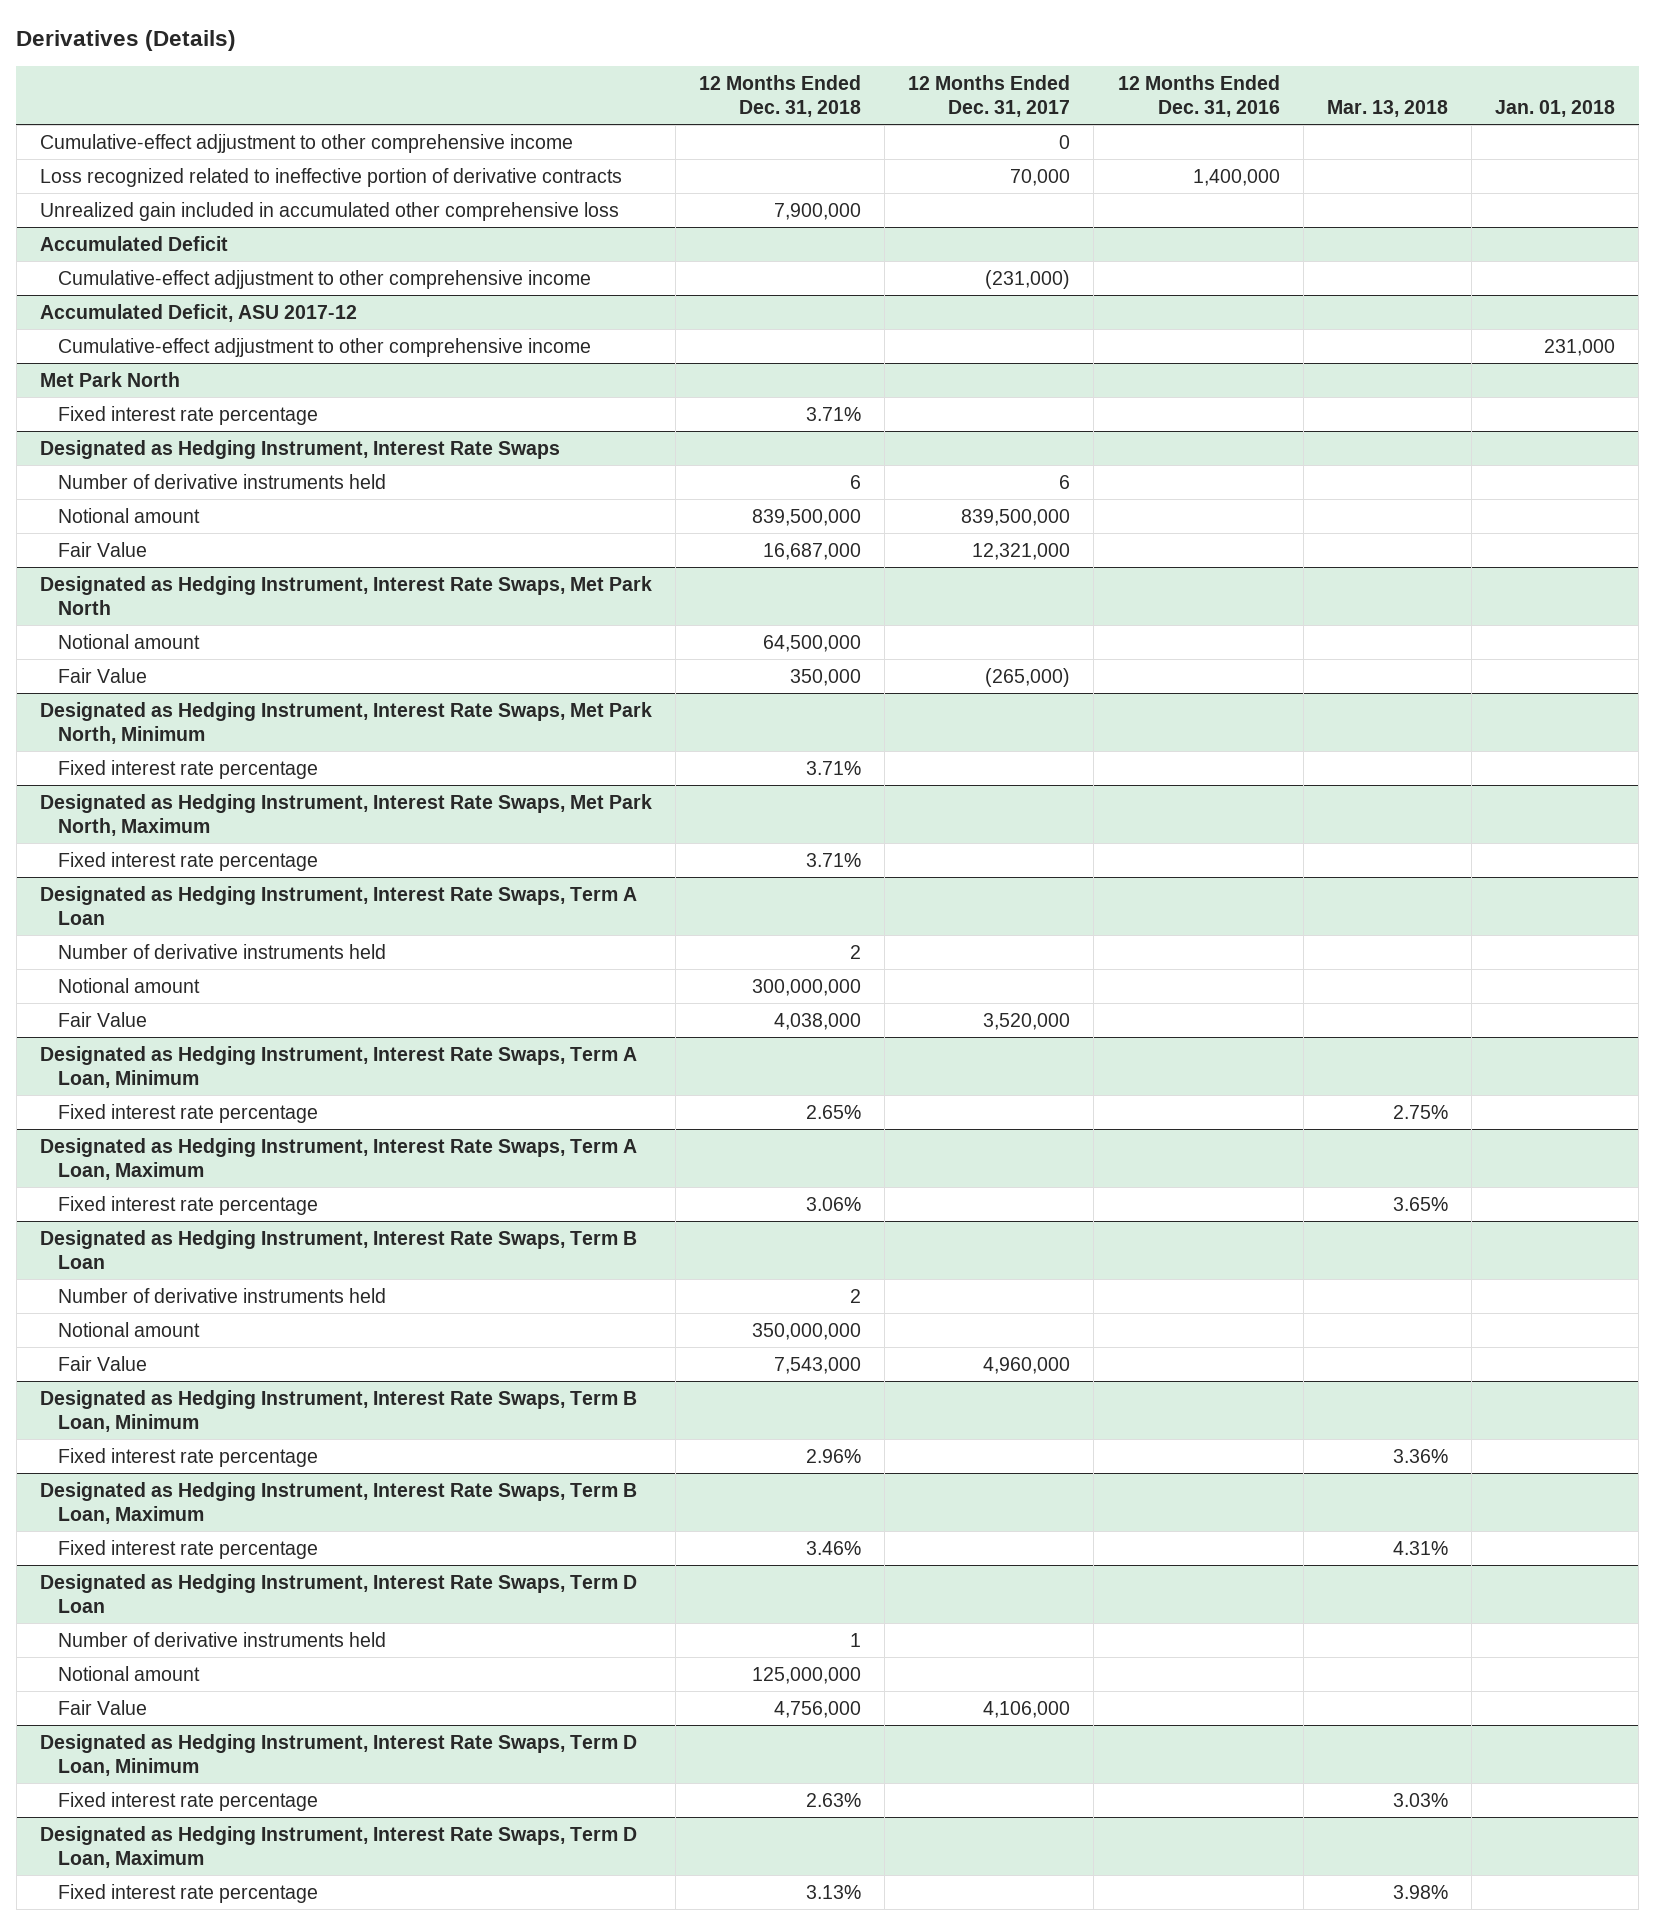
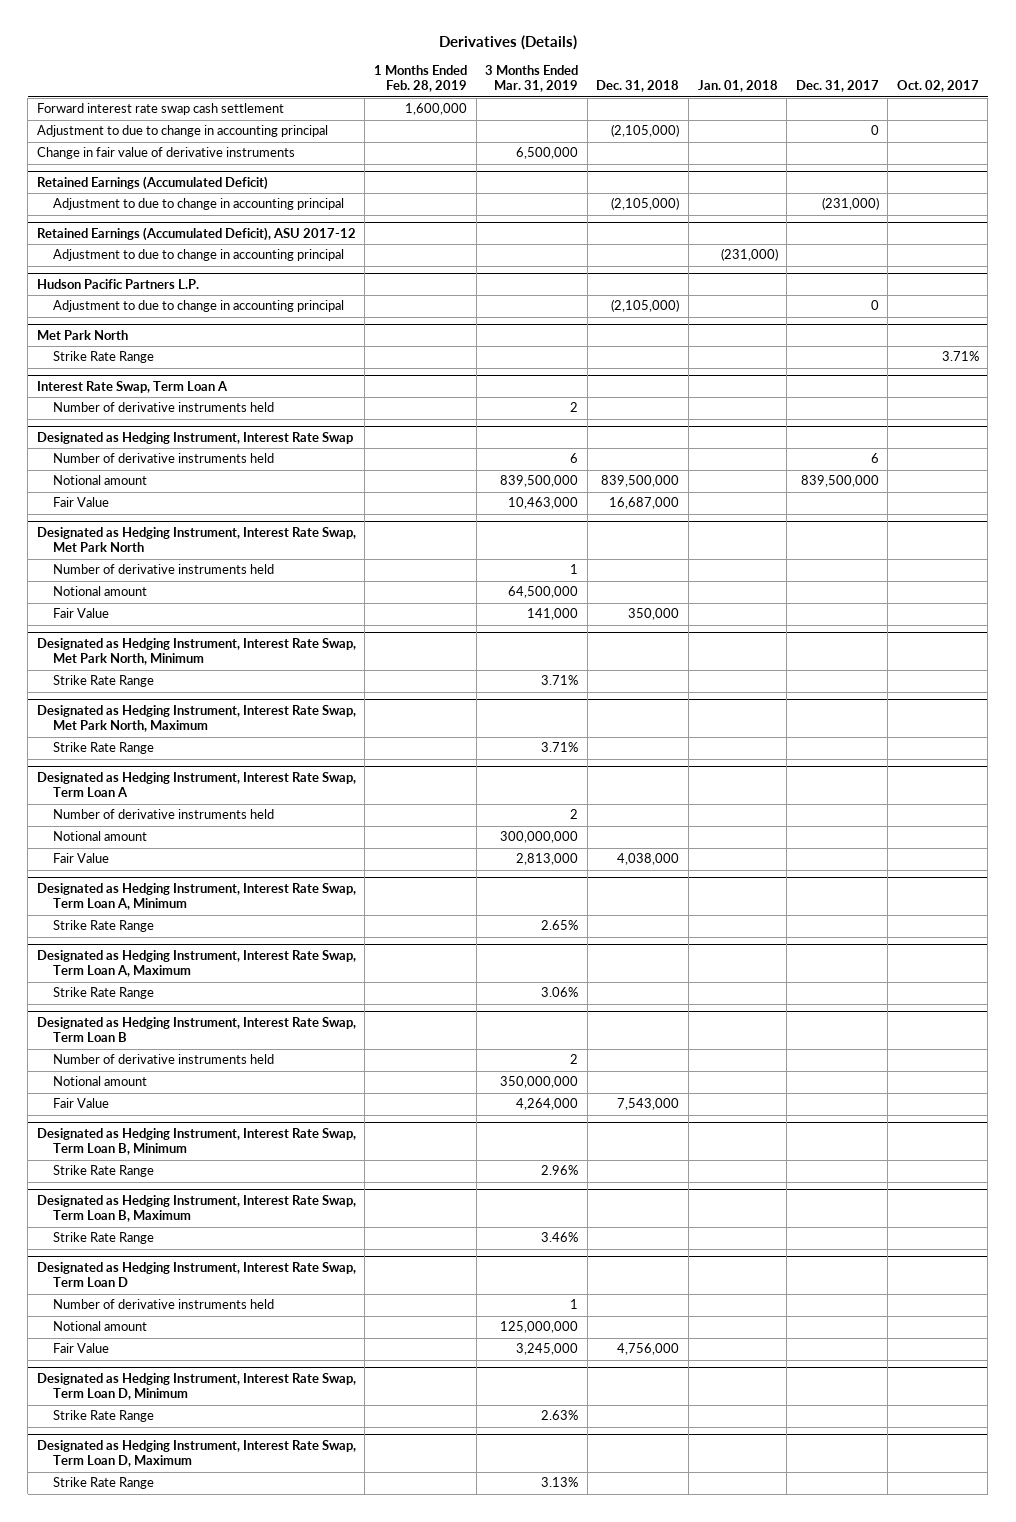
[699,74,862,118] 12 Months Ended Dec. 31, 2018 -> none
[908,74,1071,118] 12 Months Ended Dec. 31, 2017 -> none
[1117,74,1280,118] 12 Months Ended Dec. 31, 2016 -> none
[1326,100,1448,118] Mar. 13, 2018 -> none
none -> [374,64,468,93] 1 Months Ended Feb. 28, 2019
none -> [485,64,579,93] 3 Months Ended Mar. 31, 2019
none -> [596,80,680,93] Dec. 31, 2018
none -> [795,80,879,93] Dec. 31, 2017
none -> [896,80,979,93] Oct. 02, 2017
[39,167,622,187] Loss recognized related to ineffective portion of derivative contracts -> none
[58,337,592,357] Cumulative-effect adjjustment to other comprehensive income -> none
none -> [36,103,284,116] Forward interest rate swap cash settlement
[39,133,573,153] Cumulative-effect adjjustment to other comprehensive income -> [36,125,328,138] Adjustment to due to change in accounting principal
[39,201,619,221] Unrealized gain included in accumulated other comprehensive loss -> [36,147,295,160] Change in fair value of derivative instruments
[39,235,228,251] Accumulated Deficit -> [36,176,268,191] Retained Earnings (Accumulated Deficit)
[58,269,592,289] Cumulative-effect adjjustment to other comprehensive income -> [52,198,344,211] Adjustment to due to change in accounting principal
[39,303,357,322] Accumulated Deficit, ASU 2017-12 -> [36,227,356,242] Retained Earnings (Accumulated Deficit), ASU 2017-12
none -> [52,249,344,262] Adjustment to due to change in accounting principal
none -> [36,279,199,290] Hudson Pacific Partners L.P.
none -> [52,300,344,313] Adjustment to due to change in accounting principal
[58,405,319,425] Fixed interest rate percentage -> [52,351,154,364] Strike Rate Range
none -> [36,381,228,394] Interest Rate Swap, Term Loan A
none -> [52,402,274,413] Number of derivative instruments held
[39,439,560,459] Designated as Hedging Instrument, Interest Rate Swaps -> [36,432,353,445] Designated as Hedging Instrument, Interest Rate Swap
[39,575,652,616] Designated as Hedging Instrument, Interest Rate Swaps, Met Park North -> [36,527,356,553] Designated as Hedging Instrument, Interest Rate Swap, Met Park North
none -> [52,564,274,575] Number of derivative instruments held
[39,701,652,745] Designated as Hedging Instrument, Interest Rate Swaps, Met Park North, Minimum -> [36,638,356,666] Designated as Hedging Instrument, Interest Rate Swap, Met Park North, Minimum
[58,759,319,779] Fixed interest rate percentage -> [52,675,154,688] Strike Rate Range
[39,793,652,837] Designated as Hedging Instrument, Interest Rate Swaps, Met Park North, Maximum -> [36,705,356,733] Designated as Hedging Instrument, Interest Rate Swap, Met Park North, Maximum
[58,851,319,871] Fixed interest rate percentage -> [52,742,154,755] Strike Rate Range
[39,885,637,926] Designated as Hedging Instrument, Interest Rate Swaps, Term A Loan -> [36,772,356,798] Designated as Hedging Instrument, Interest Rate Swap, Term Loan A
[39,1045,637,1089] Designated as Hedging Instrument, Interest Rate Swaps, Term A Loan, Minimum -> [36,883,356,911] Designated as Hedging Instrument, Interest Rate Swap, Term Loan A, Minimum
[58,1103,319,1123] Fixed interest rate percentage -> [52,920,154,933] Strike Rate Range
[39,1137,637,1181] Designated as Hedging Instrument, Interest Rate Swaps, Term A Loan, Maximum -> [36,950,356,978] Designated as Hedging Instrument, Interest Rate Swap, Term Loan A, Maximum
[58,1195,319,1215] Fixed interest rate percentage -> [52,987,154,1000] Strike Rate Range
[39,1229,637,1270] Designated as Hedging Instrument, Interest Rate Swaps, Term B Loan -> [36,1017,356,1043] Designated as Hedging Instrument, Interest Rate Swap, Term Loan B
[39,1389,637,1433] Designated as Hedging Instrument, Interest Rate Swaps, Term B Loan, Minimum -> [36,1128,356,1156] Designated as Hedging Instrument, Interest Rate Swap, Term Loan B, Minimum
[58,1447,319,1467] Fixed interest rate percentage -> [52,1165,154,1178] Strike Rate Range
[39,1481,637,1525] Designated as Hedging Instrument, Interest Rate Swaps, Term B Loan, Maximum -> [36,1195,356,1223] Designated as Hedging Instrument, Interest Rate Swap, Term Loan B, Maximum
[58,1539,319,1559] Fixed interest rate percentage -> [52,1232,154,1245] Strike Rate Range
[39,1573,637,1614] Designated as Hedging Instrument, Interest Rate Swaps, Term D Loan -> [36,1262,356,1288] Designated as Hedging Instrument, Interest Rate Swap, Term Loan D
[39,1733,637,1777] Designated as Hedging Instrument, Interest Rate Swaps, Term D Loan, Minimum -> [36,1373,356,1401] Designated as Hedging Instrument, Interest Rate Swap, Term Loan D, Minimum
[58,1791,319,1811] Fixed interest rate percentage -> [52,1410,154,1423] Strike Rate Range
[39,1825,637,1869] Designated as Hedging Instrument, Interest Rate Swaps, Term D Loan, Maximum -> [36,1440,356,1468] Designated as Hedging Instrument, Interest Rate Swap, Term Loan D, Maximum
[58,1883,319,1903] Fixed interest rate percentage -> [52,1477,154,1490] Strike Rate Range

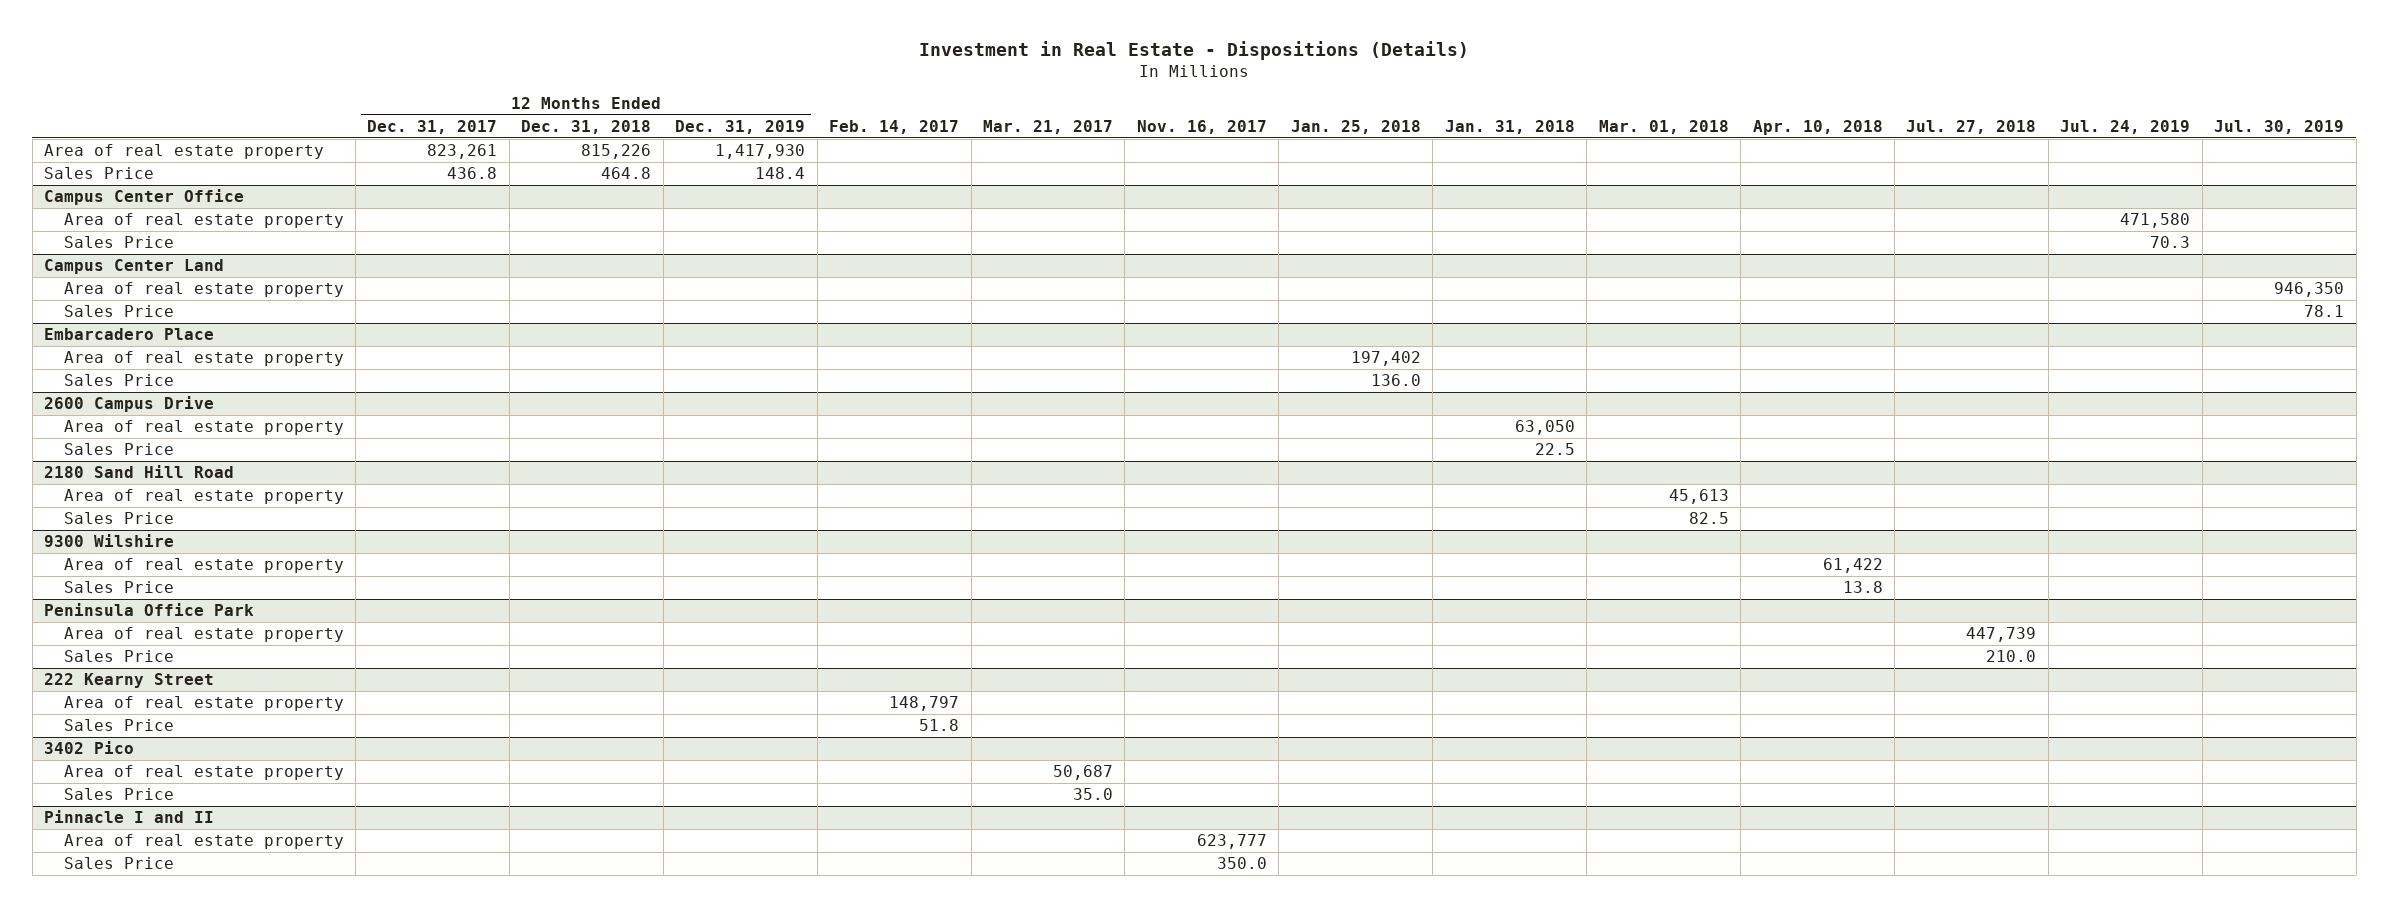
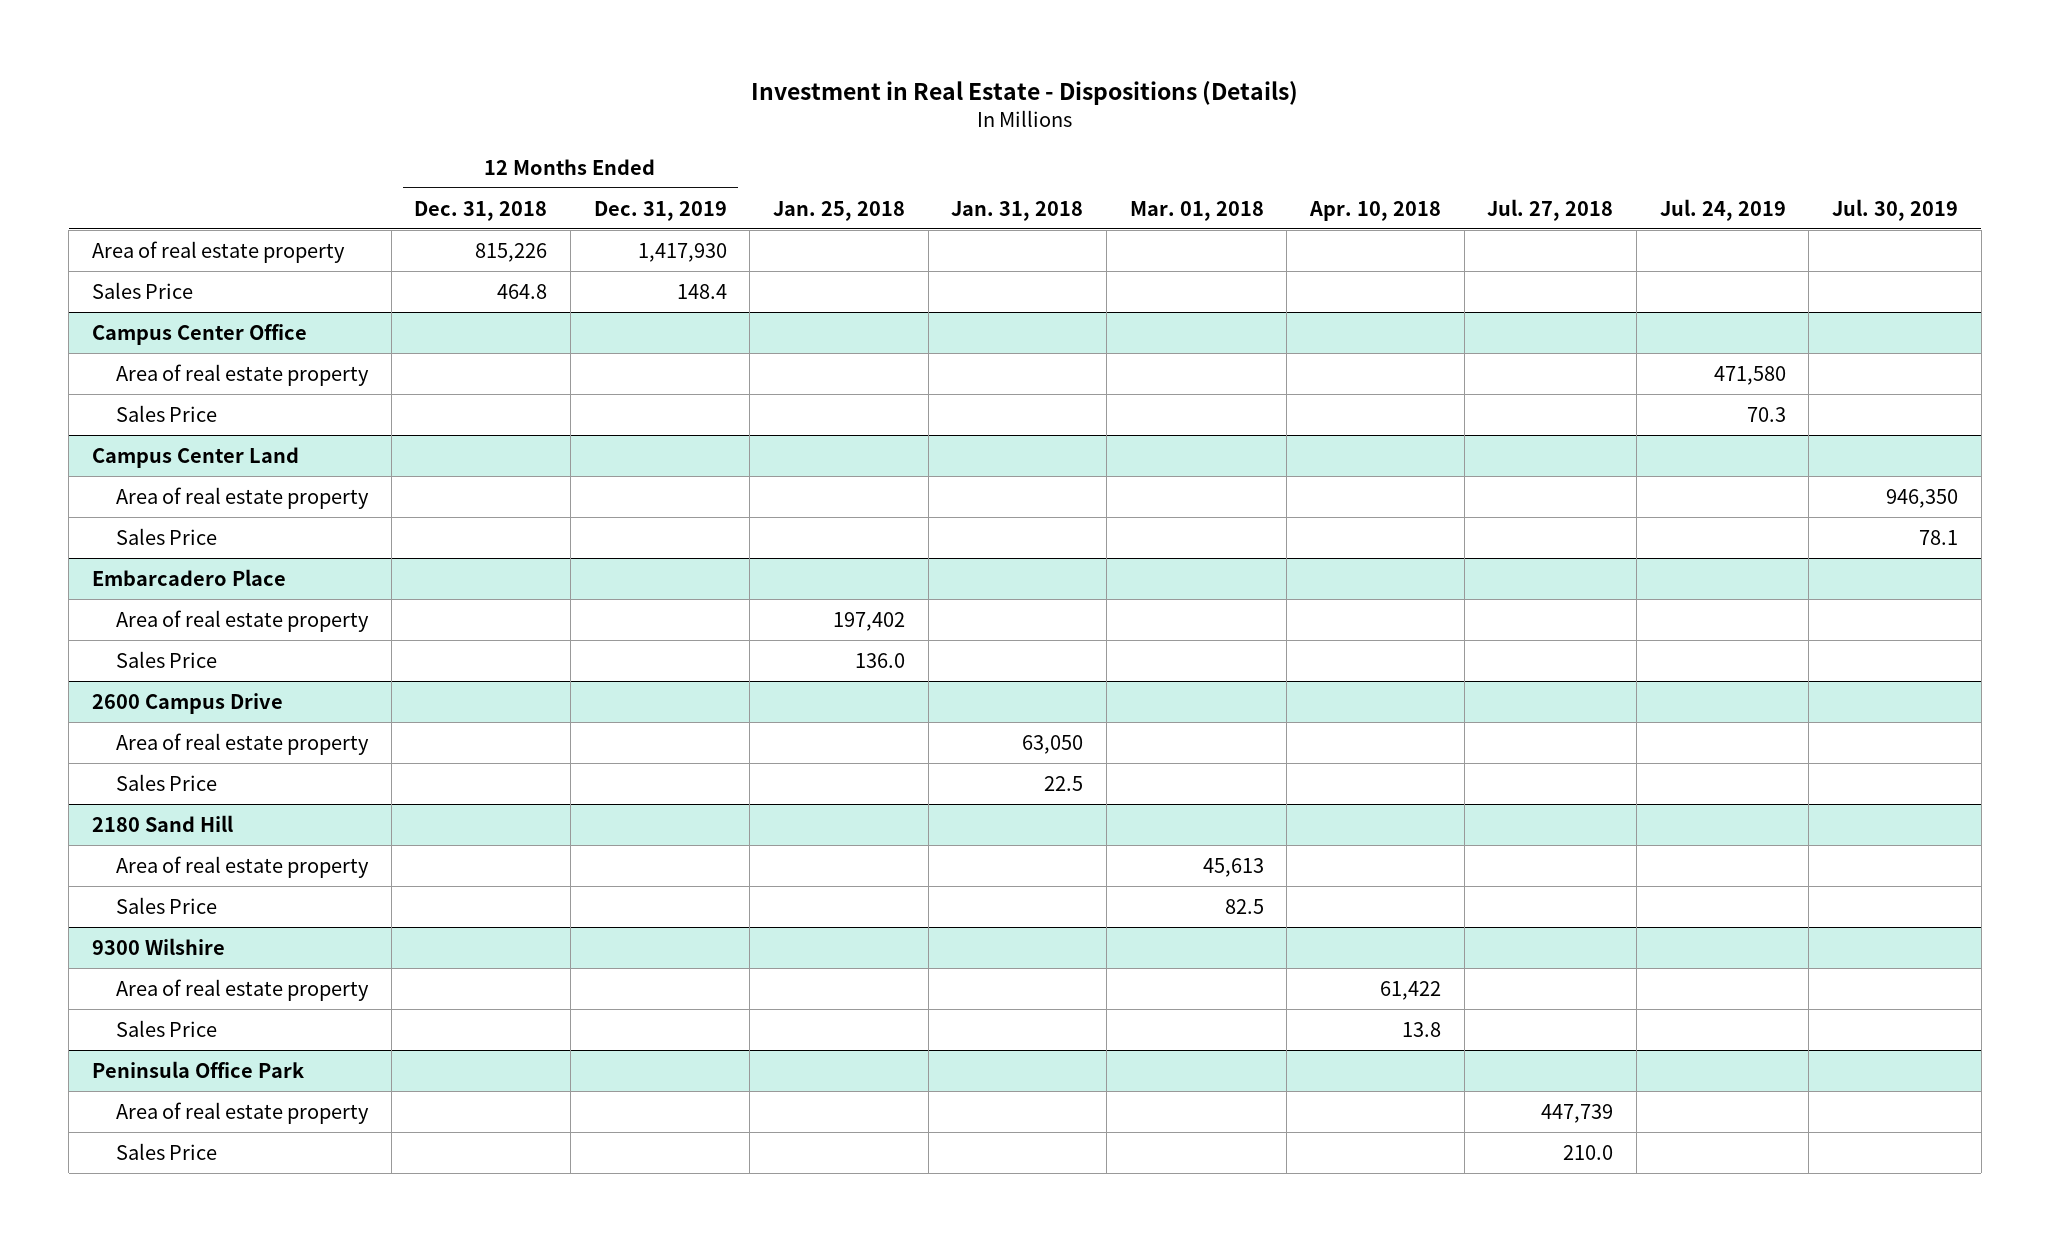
[367,119,498,134] Dec. 31, 2017 -> none
[829,119,960,134] Feb. 14, 2017 -> none
[983,119,1114,134] Mar. 21, 2017 -> none
[1136,119,1267,134] Nov. 16, 2017 -> none
[44,465,235,479] 2180 Sand Hill Road -> [91,814,233,832] 2180 Sand Hill
[44,673,215,689] 222 Kearny Street -> none
[63,696,344,712] Area of real estate property -> none
[63,719,174,732] Sales Price -> none
[44,741,135,755] 3402 Pico -> none
[63,765,344,781] Area of real estate property -> none
[63,788,174,801] Sales Price -> none
[44,810,215,824] Pinnacle I and II -> none
[63,834,344,850] Area of real estate property -> none
[63,857,174,870] Sales Price -> none

